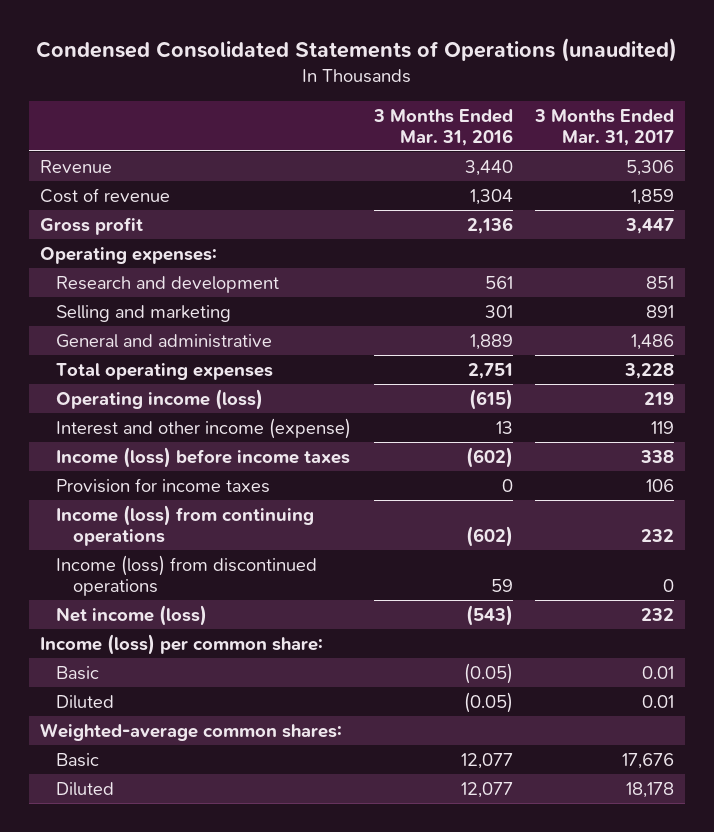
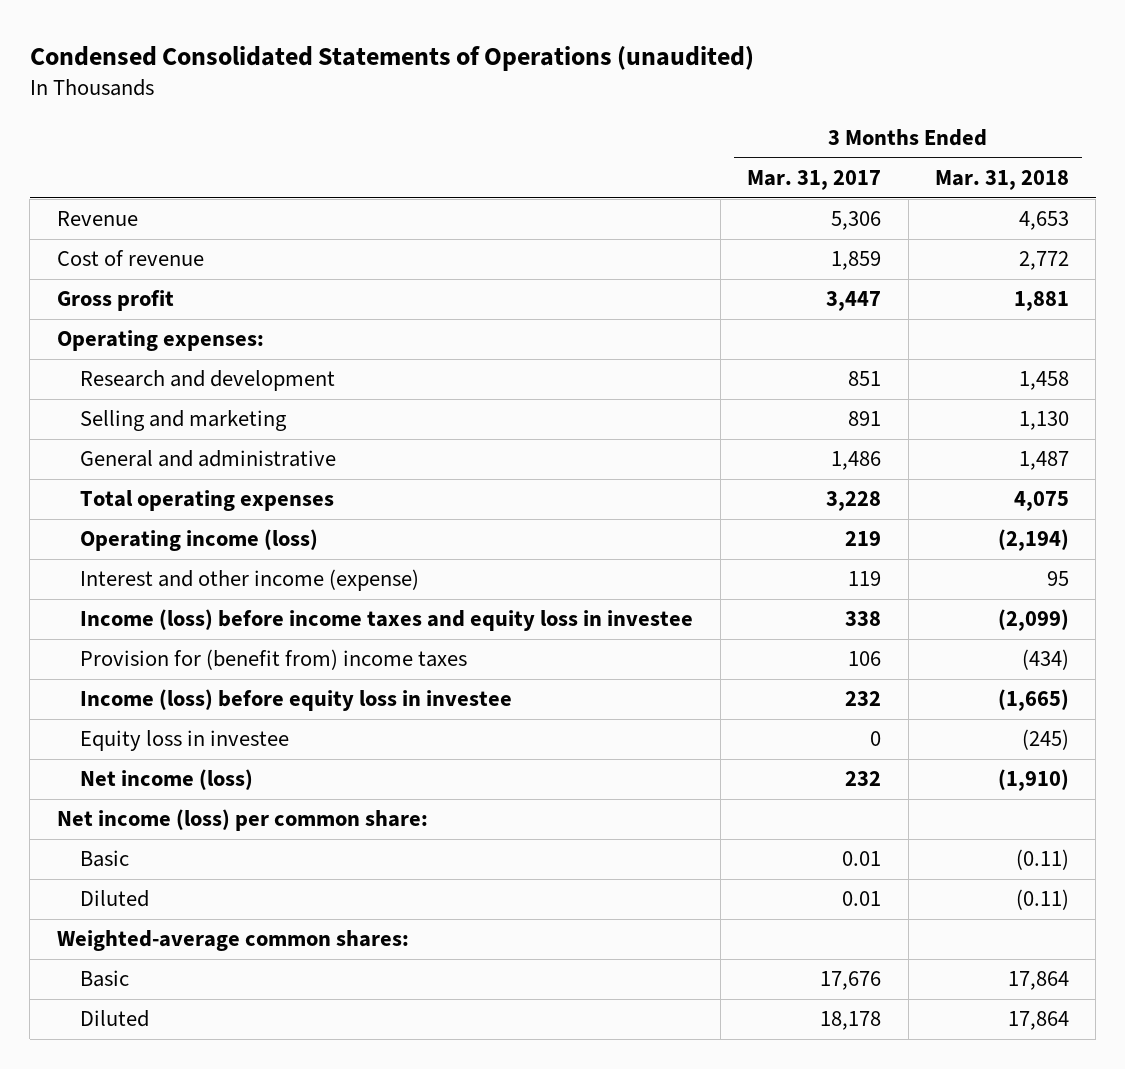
[372,108,513,146] 3 Months Ended Mar. 31, 2016 -> none
none -> [934,170,1069,191] Mar. 31, 2018
[56,554,318,596] Income (loss) from discontinued operations -> none
[56,446,351,468] Income (loss) before income taxes -> [80,609,694,632] Income (loss) before income taxes and equity loss in investee
[56,477,271,493] Provision for income taxes -> [80,649,468,671] Provision for (benefit from) income taxes
[56,504,315,546] Income (loss) from continuing operations -> [80,689,513,712] Income (loss) before equity loss in investee
none -> [80,730,290,752] Equity loss in investee
[39,633,323,655] Income (loss) per common share: -> [56,809,428,832] Net income (loss) per common share:

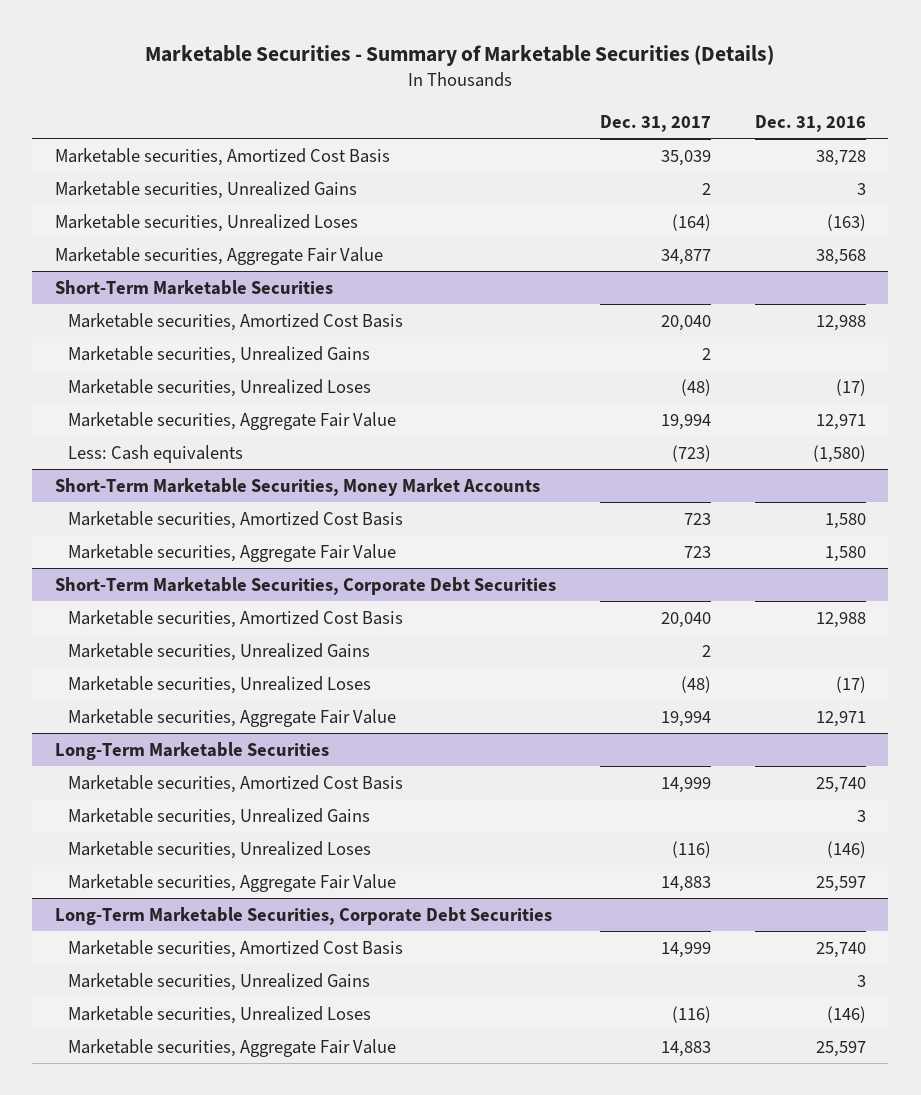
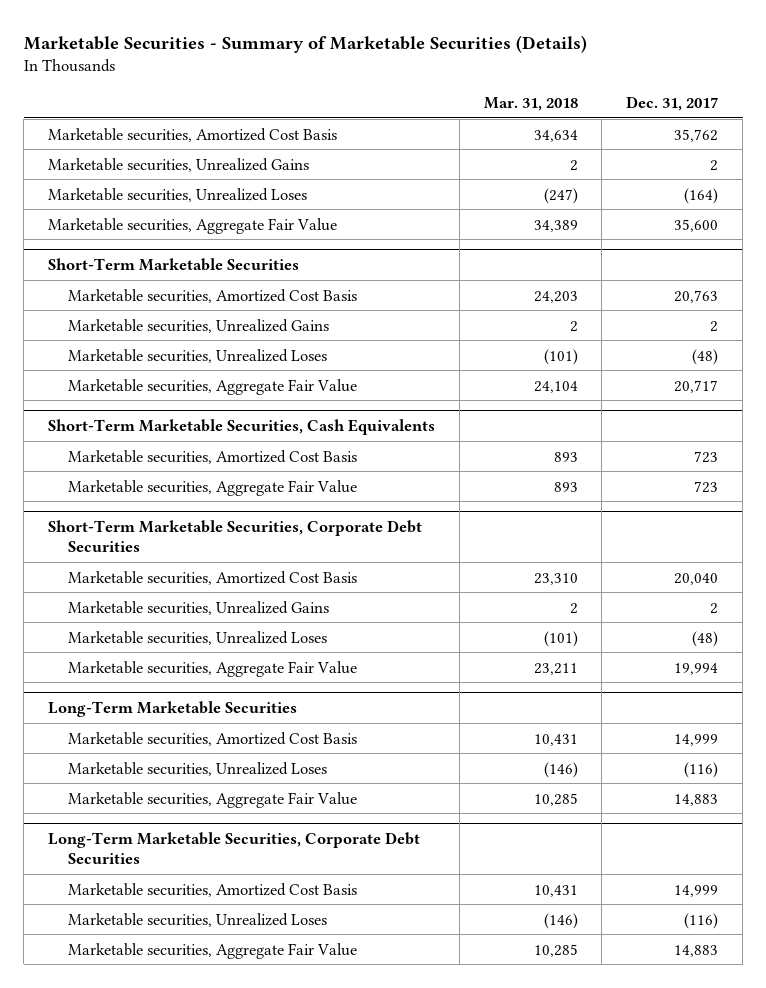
[755,114,867,132] Dec. 31, 2016 -> none
none -> [483,96,578,111] Mar. 31, 2018
[660,149,711,166] 35,039 -> [674,128,719,142] 35,762
[660,248,711,265] 34,877 -> [674,218,719,232] 35,600
[660,314,711,331] 20,040 -> [674,289,719,303] 20,763
[67,444,243,463] Less: Cash equivalents -> none
[54,477,540,496] Short-Term Marketable Securities, Money Market Accounts -> none
[660,413,711,430] 19,994 -> [674,379,719,393] 20,717
none -> [48,418,436,435] Short-Term Marketable Securities, Cash Equivalents
[67,807,370,826] Marketable securities, Unrealized Gains -> none
[67,972,370,991] Marketable securities, Unrealized Gains -> none

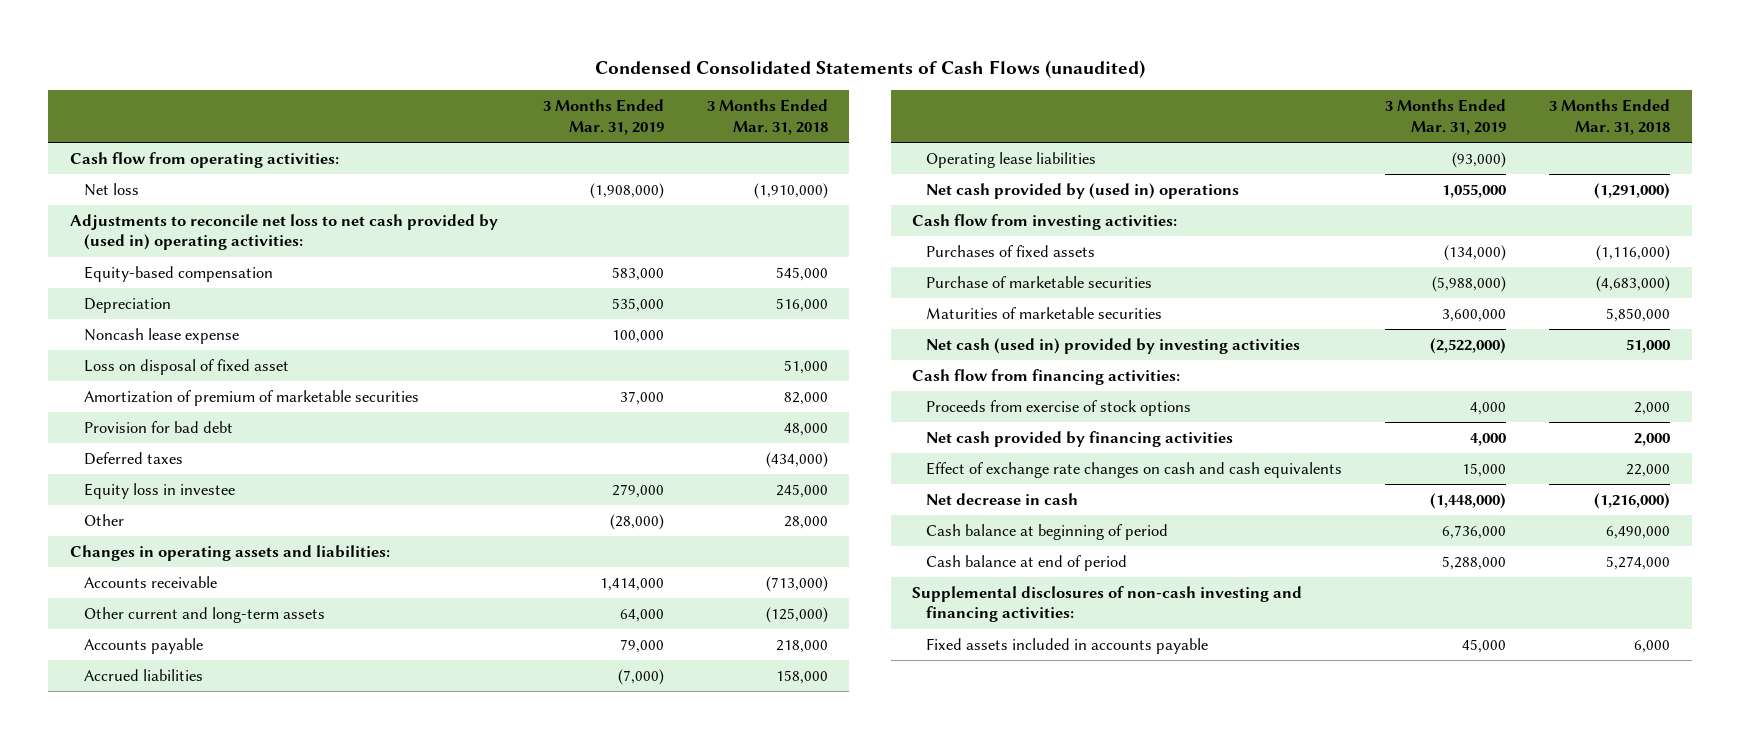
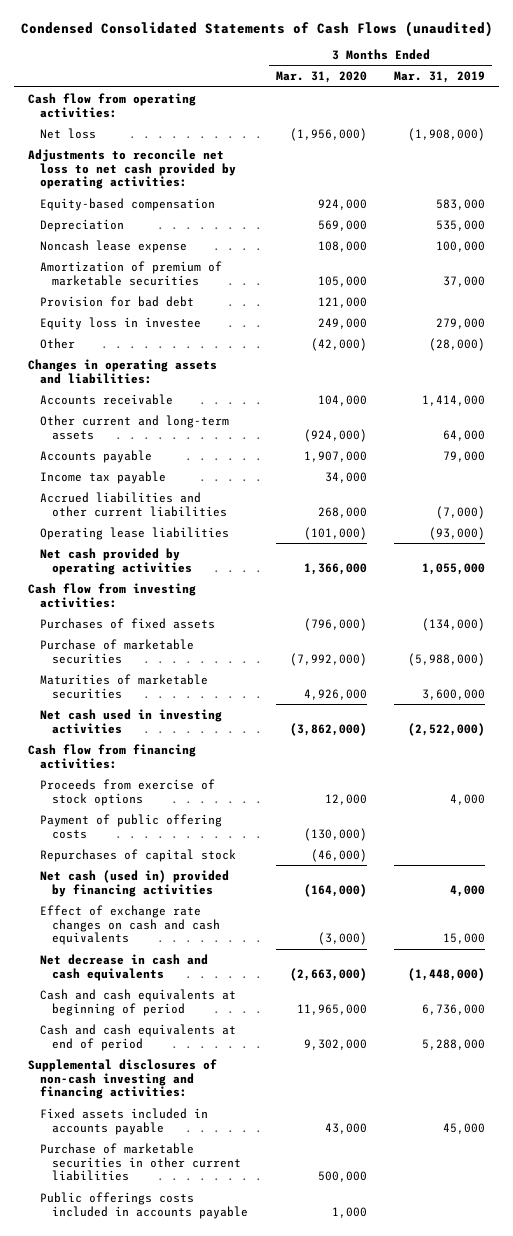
[706,99,828,135] 3 Months Ended Mar. 31, 2018 -> none
none -> [275,71,367,84] Mar. 31, 2020
[69,214,498,251] Adjustments to reconcile net loss to net cash provided by (used in) operating activities: -> [27,148,237,190] Adjustments to reconcile net loss to net cash provided by operating activities:
[83,359,289,376] Loss on disposal of fixed asset -> none
[83,452,183,466] Deferred taxes -> none
[83,669,203,682] Accrued liabilities -> none
none -> [40,470,167,484] Income tax payable
none -> [40,491,228,517] Accrued liabilities and other current liabilities
[926,183,1240,200] Net cash provided by (used in) operations -> [40,547,193,575] Net cash provided by operating activities
[926,338,1301,355] Net cash (used in) provided by investing activities -> [40,708,223,734] Net cash used in investing activities
none -> [40,813,223,839] Payment of public offering costs
none -> [40,848,237,862] Repurchases of capital stock
[926,431,1234,448] Net cash provided by financing activities -> [40,869,230,897] Net cash (used in) provided by financing activities
[926,493,1079,506] Net decrease in cash -> [40,953,209,981] Net decrease in cash and cash equivalents
[926,524,1169,541] Cash balance at beginning of period -> [40,988,237,1016] Cash and cash equivalents at beginning of period
[926,555,1128,572] Cash balance at end of period -> [40,1023,237,1051] Cash and cash equivalents at end of period
none -> [40,1142,242,1182] Purchase of marketable securities in other current liabilities
none -> [40,1191,249,1219] Public offerings costs included in accounts payable

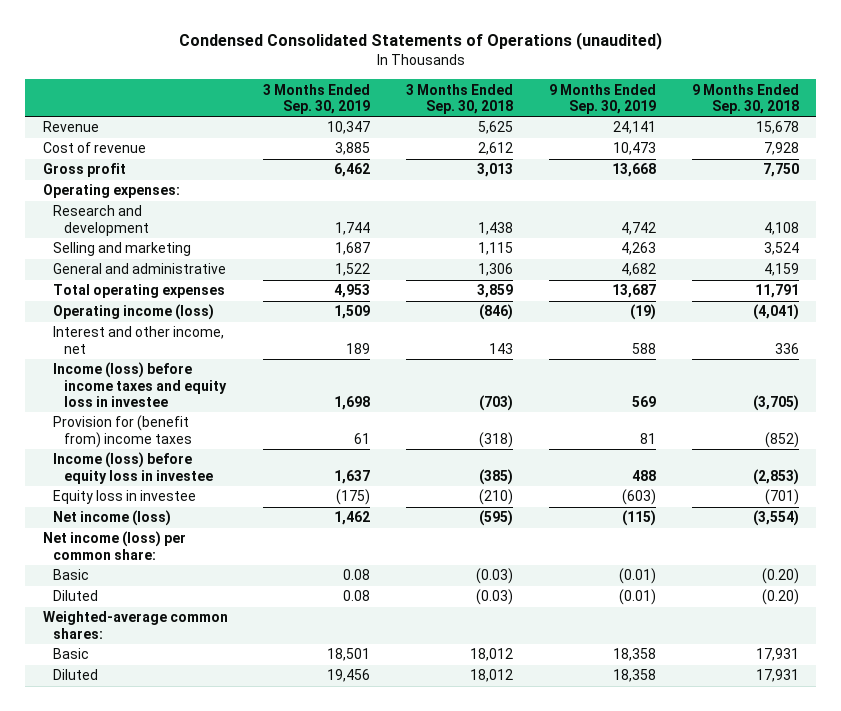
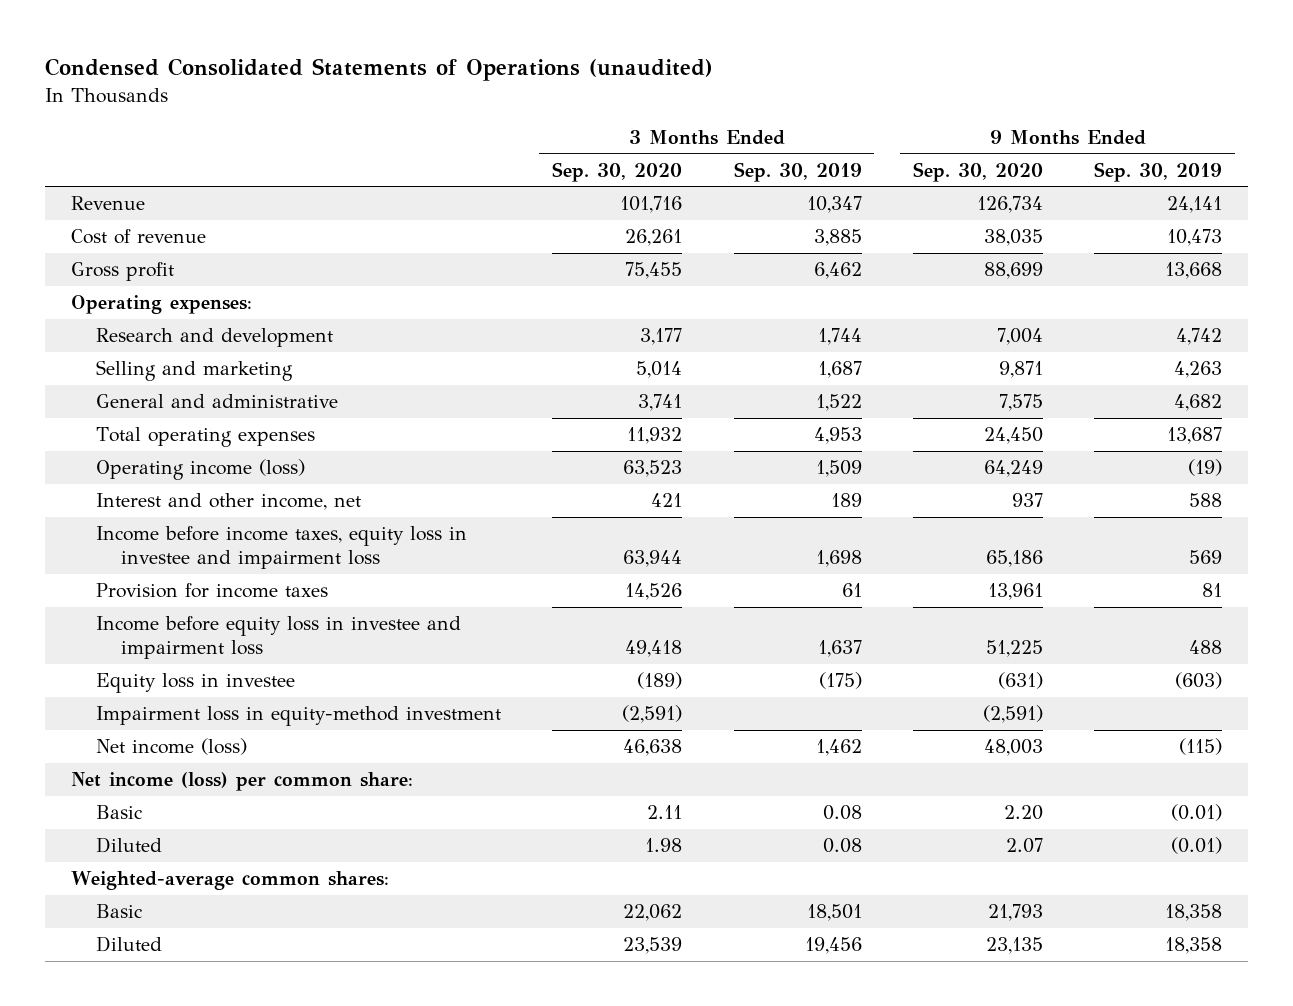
[406,83,514,115] 3 Months Ended Sep. 30, 2018 -> none
[691,83,799,115] 9 Months Ended Sep. 30, 2018 -> none
none -> [552,161,683,182] Sep. 30, 2020
none -> [912,161,1043,182] Sep. 30, 2020
[53,362,227,408] Income (loss) before income taxes and equity loss in investee -> [95,526,467,570] Income before income taxes, equity loss in investee and impairment loss
[53,415,192,448] Provision for (benefit from) income taxes -> [95,583,328,599] Provision for income taxes
[53,452,213,484] Income (loss) before equity loss in investee -> [95,616,461,660] Income before equity loss in investee and impairment loss
none -> [95,706,501,727] Impairment loss in equity-method investment

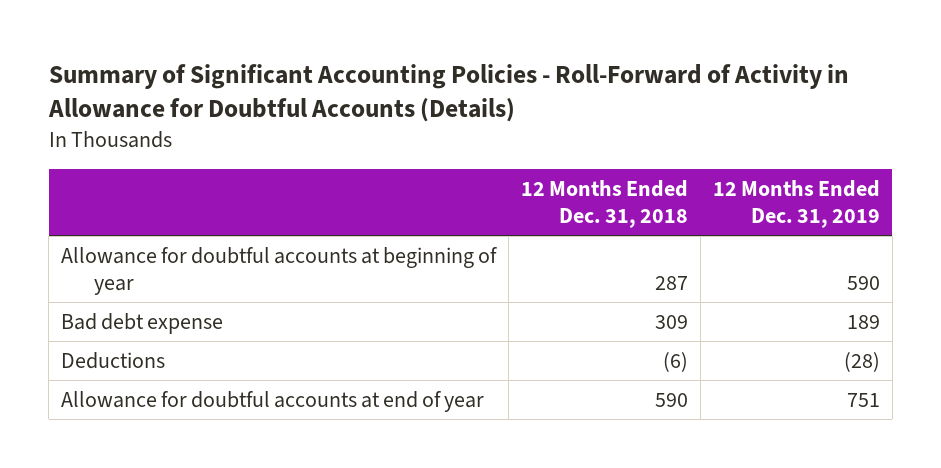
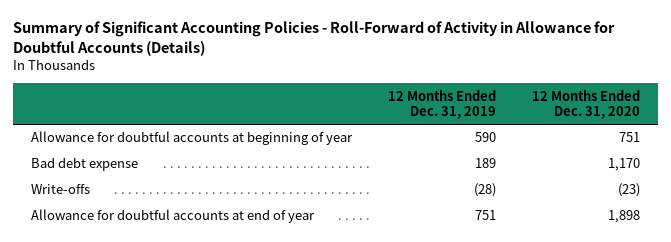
[520,179,688,228] 12 Months Ended Dec. 31, 2018 -> none
none -> [531,89,640,120] 12 Months Ended Dec. 31, 2020
[61,351,166,369] Deductions -> [31,184,91,195] Write-offs

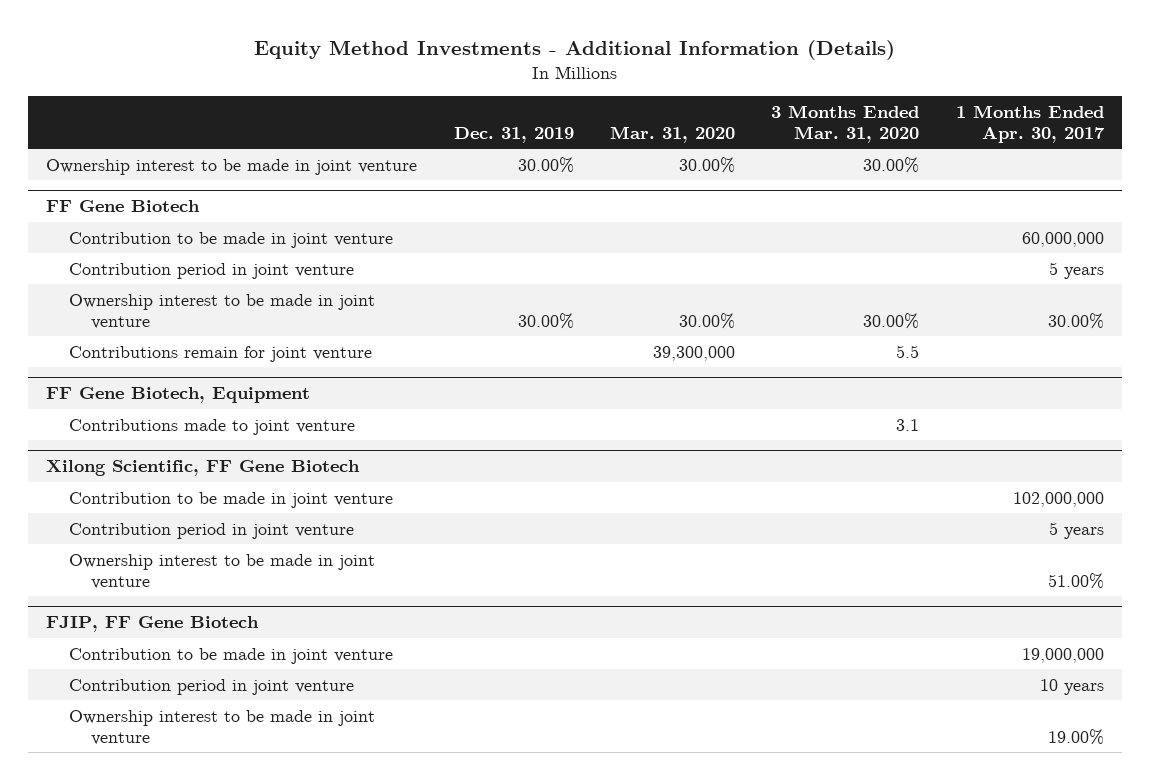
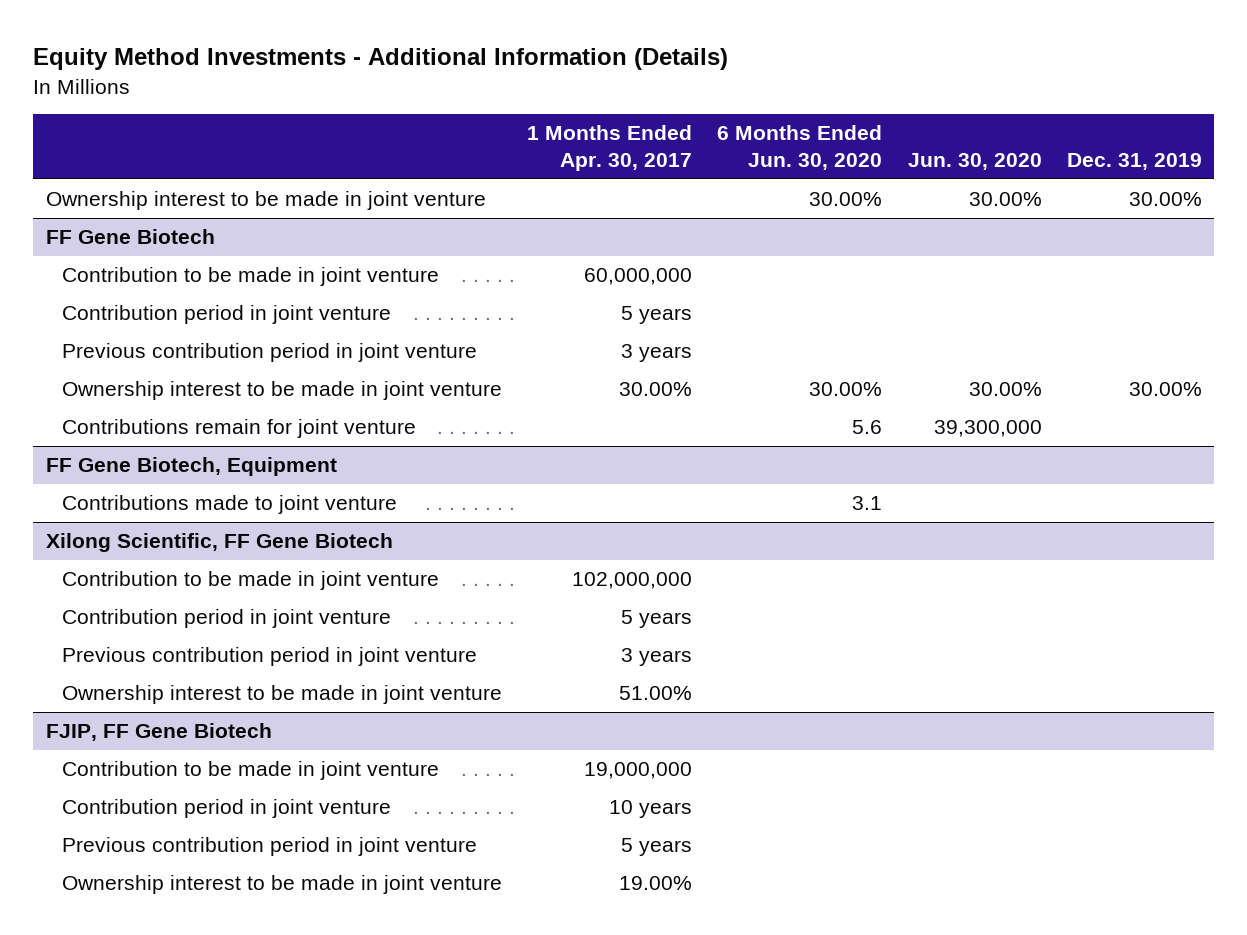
[610,125,736,143] Mar. 31, 2020 -> none
[771,104,920,143] 3 Months Ended Mar. 31, 2020 -> none
none -> [717,125,883,171] 6 Months Ended Jun. 30, 2020
none -> [907,153,1042,171] Jun. 30, 2020
none -> [62,342,478,362] Previous contribution period in joint venture
none -> [62,646,478,666] Previous contribution period in joint venture
none -> [62,836,478,856] Previous contribution period in joint venture

